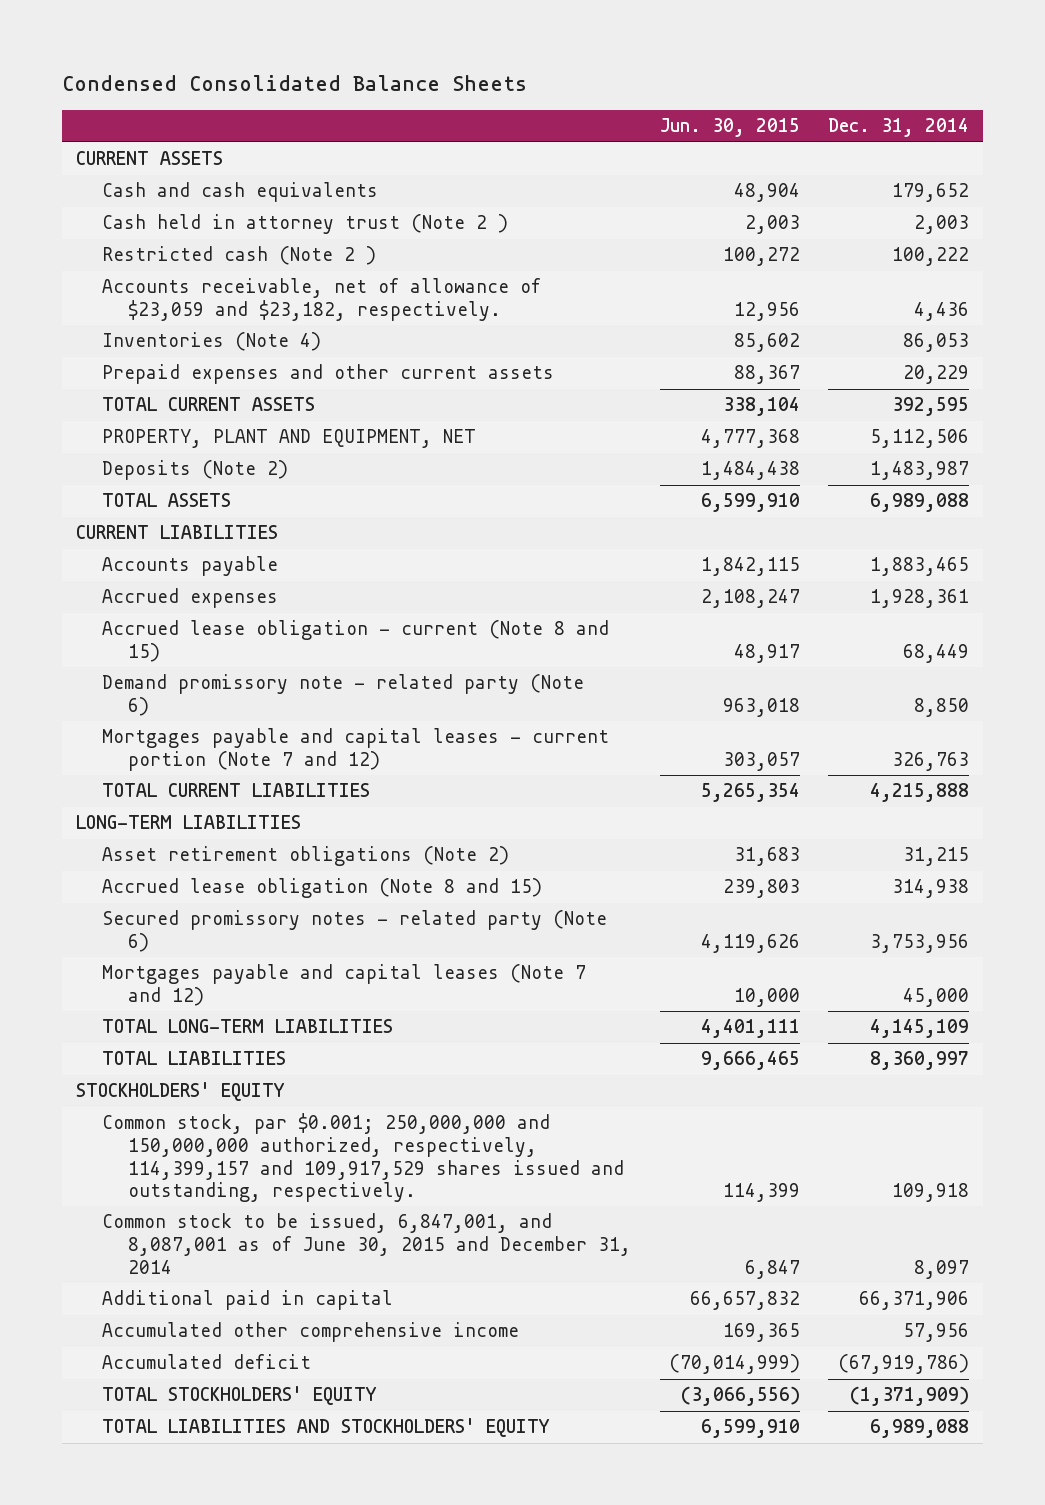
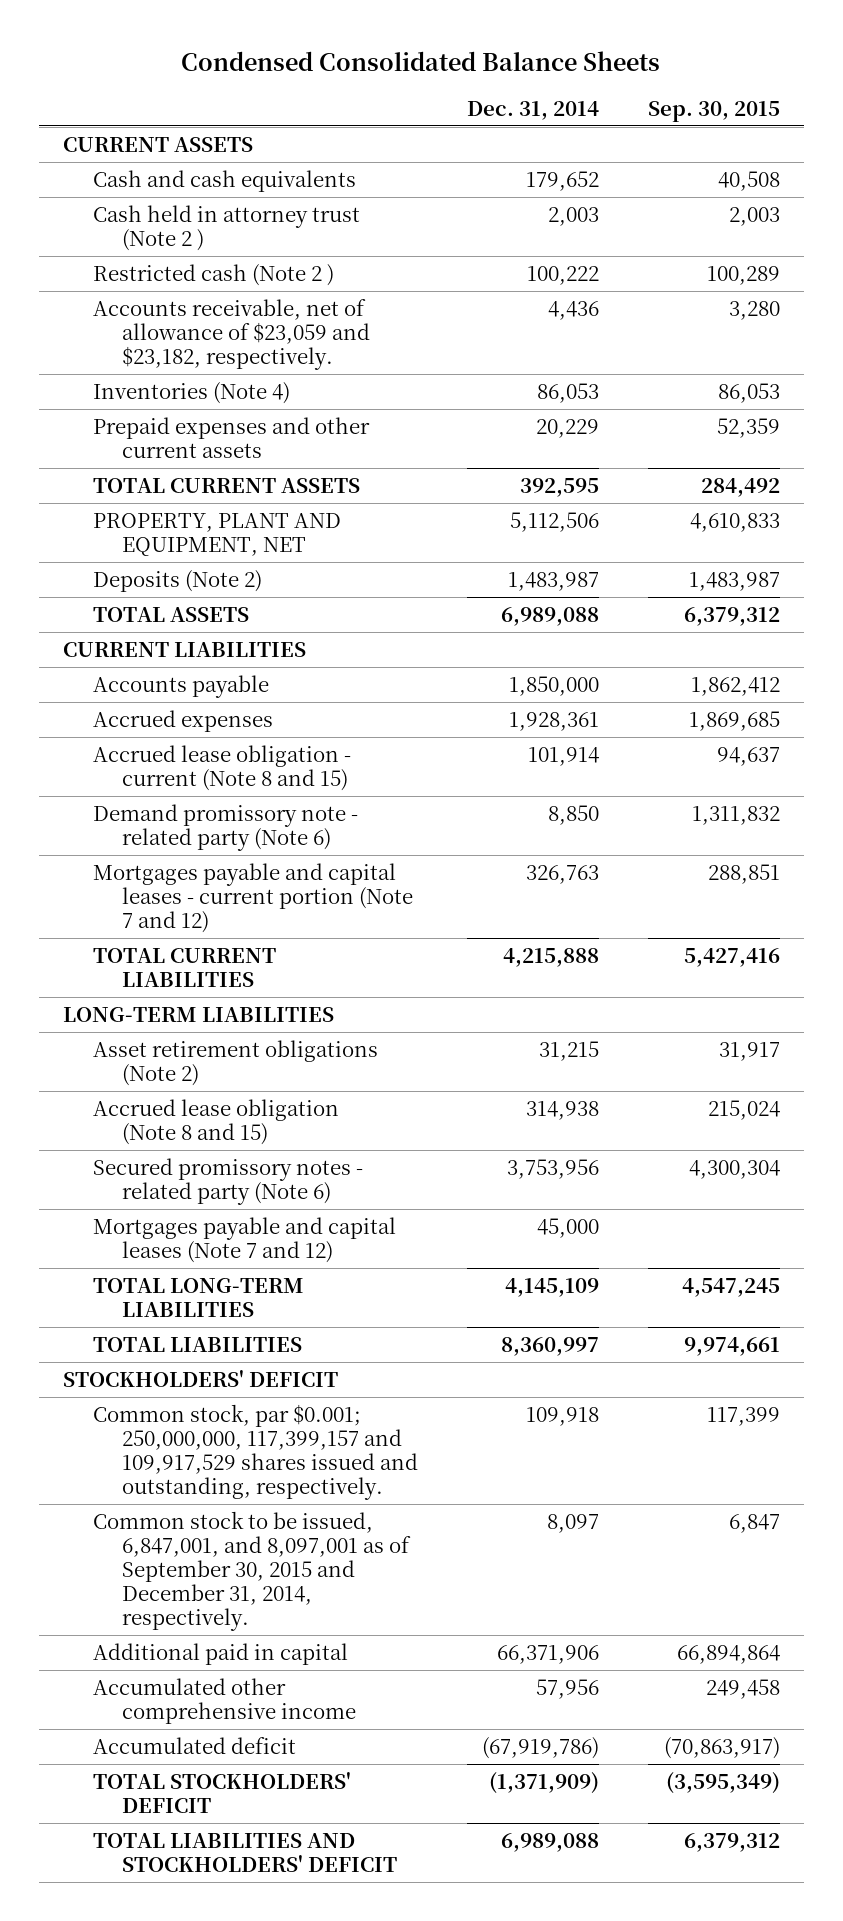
[659,118,800,138] Jun. 30, 2015 -> none
none -> [647,100,780,122] Sep. 30, 2015
[870,557,970,577] 1,883,465 -> [508,675,599,696] 1,850,000
[903,643,970,663] 68,449 -> [527,746,599,766] 101,914
[75,1082,285,1102] STOCKHOLDERS' EQUITY -> [63,1369,339,1387] STOCKHOLDERS' DEFICIT
[102,1113,625,1203] Common stock, par $0.001; 250,000,000 and 150,000,000 authorized, respectively, 114,399,157 and 109,917,529 shares issued and outstanding, respectively. -> [92,1403,419,1501] Common stock, par $0.001; 250,000,000, 117,399,157 and 109,917,529 shares issued and outstanding, respectively.
[102,1213,632,1274] Common stock to be issued, 6,847,001, and 8,087,001 as of June 30, 2015 and December 31, 2014 -> [92,1510,412,1632] Common stock to be issued, 6,847,001, and 8,097,001 as of September 30, 2015 and December 31, 2014, respectively.
[102,1386,378,1406] TOTAL STOCKHOLDERS' EQUITY -> [92,1771,351,1813] TOTAL STOCKHOLDERS' DEFICIT
[102,1418,551,1438] TOTAL LIABILITIES AND STOCKHOLDERS' EQUITY -> [92,1832,398,1872] TOTAL LIABILITIES AND STOCKHOLDERS' DEFICIT

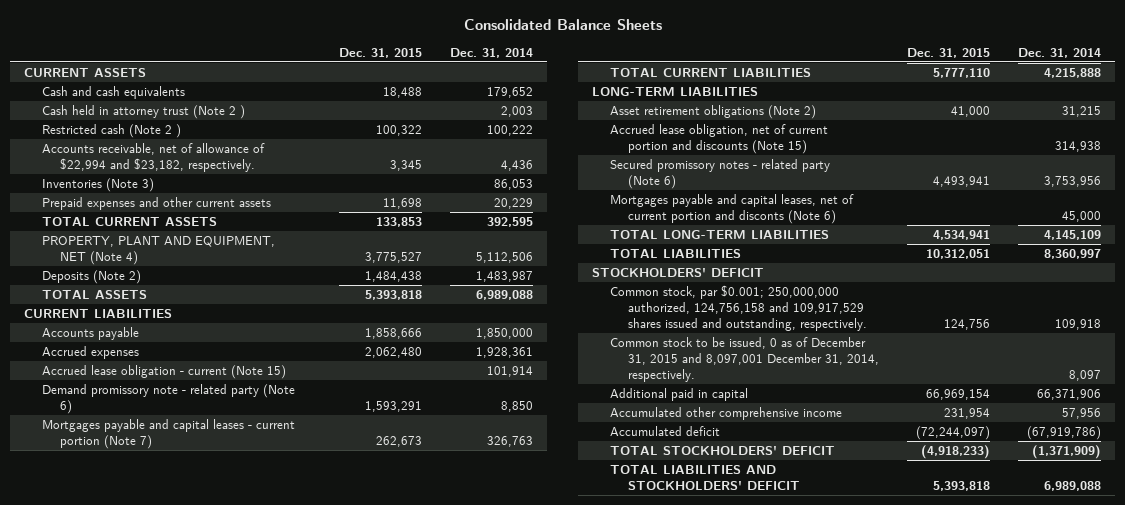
[181,50,661,71] Condensed Consolidated Balance Sheets -> [463,19,662,31] Consolidated Balance Sheets
[647,100,780,122] Sep. 30, 2015 -> none
none -> [338,47,422,58] Dec. 31, 2015
[92,298,371,370] Accounts receivable, net of allowance of $23,059 and $23,182, respectively. -> [42,142,266,172] Accounts receivable, net of allowance of $22,994 and $23,182, respectively.
[92,381,290,404] Inventories (Note 4) -> [42,177,155,192] Inventories (Note 3)
[92,512,341,556] PROPERTY, PLANT AND EQUIPMENT, NET -> [42,235,276,265] PROPERTY, PLANT AND EQUIPMENT, NET (Note 4)
[92,744,351,791] Accrued lease obligation - current (Note 8 and 15) -> [42,364,287,379] Accrued lease obligation - current (Note 15)
[92,862,414,933] Mortgages payable and capital leases - current portion (Note 7 and 12) -> [42,418,296,449] Mortgages payable and capital leases - current portion (Note 7)
[92,1098,339,1145] Accrued lease obligation (Note 8 and 15) -> [610,123,829,154] Accrued lease obligation, net of current portion and discounts (Note 15)
[92,1216,396,1263] Mortgages payable and capital leases (Note 7 and 12) -> none
none -> [610,193,855,224] Mortgages payable and capital leases, net of current portion and disconts (Note 6)
[92,1403,419,1501] Common stock, par $0.001; 250,000,000, 117,399,157 and 109,917,529 shares issued and outstanding, respectively. -> [610,284,867,331] Common stock, par $0.001; 250,000,000 authorized, 124,756,158 and 109,917,529 shares issued and outstanding, respectively.
[92,1510,412,1632] Common stock to be issued, 6,847,001, and 8,097,001 as of September 30, 2015 and December 31, 2014, respectively. -> [610,336,879,382] Common stock to be issued, 0 as of December 31, 2015 and 8,097,001 December 31, 2014, respectively.

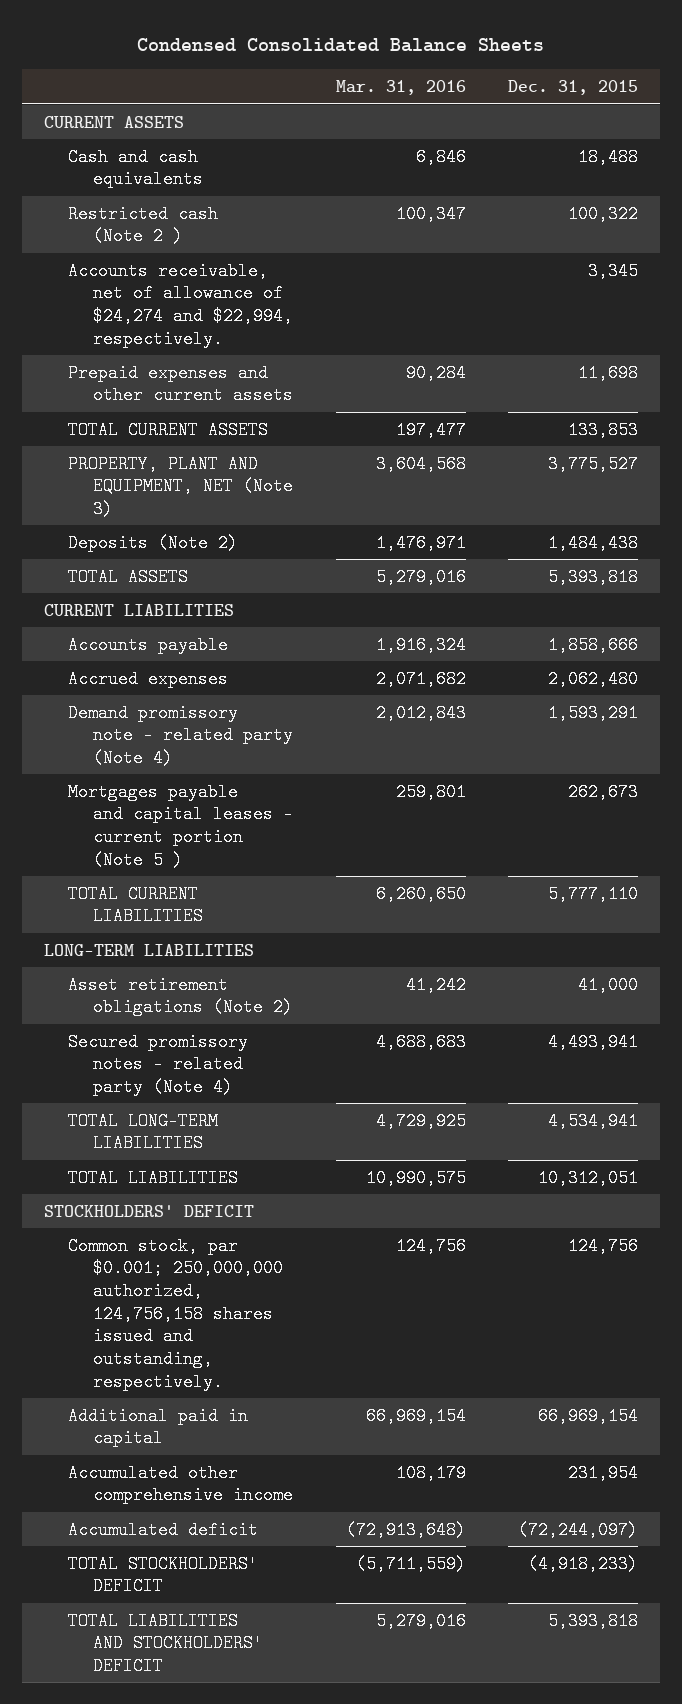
[463,19,662,31] Consolidated Balance Sheets -> [137,37,545,52] Condensed Consolidated Balance Sheets
[449,47,533,58] Dec. 31, 2014 -> none
none -> [335,80,466,96] Mar. 31, 2016
[42,104,246,119] Cash held in attorney trust (Note 2 ) -> none
[42,177,155,192] Inventories (Note 3) -> none
[42,142,266,172] Accounts receivable, net of allowance of $22,994 and $23,182, respectively. -> [68,261,293,348] Accounts receivable, net of allowance of $24,274 and $22,994, respectively.
[42,235,276,265] PROPERTY, PLANT AND EQUIPMENT, NET (Note 4) -> [68,454,293,519] PROPERTY, PLANT AND EQUIPMENT, NET (Note 3)
[42,364,287,379] Accrued lease obligation - current (Note 15) -> none
[42,383,296,414] Demand promissory note - related party (Note 6) -> [68,703,293,768] Demand promissory note - related party (Note 4)
[42,418,296,449] Mortgages payable and capital leases - current portion (Note 7) -> [68,782,293,869] Mortgages payable and capital leases - current portion (Note 5 )
[610,123,829,154] Accrued lease obligation, net of current portion and discounts (Note 15) -> none
[610,193,855,224] Mortgages payable and capital leases, net of current portion and disconts (Note 6) -> none
[610,158,831,189] Secured promissory notes - related party (Note 6) -> [68,1032,249,1097] Secured promissory notes - related party (Note 4)
[610,336,879,382] Common stock to be issued, 0 as of December 31, 2015 and 8,097,001 December 31, 2014, respectively. -> none
[610,284,867,331] Common stock, par $0.001; 250,000,000 authorized, 124,756,158 and 109,917,529 shares issued and outstanding, respectively. -> [68,1236,283,1391] Common stock, par $0.001; 250,000,000 authorized, 124,756,158 shares issued and outstanding, respectively.

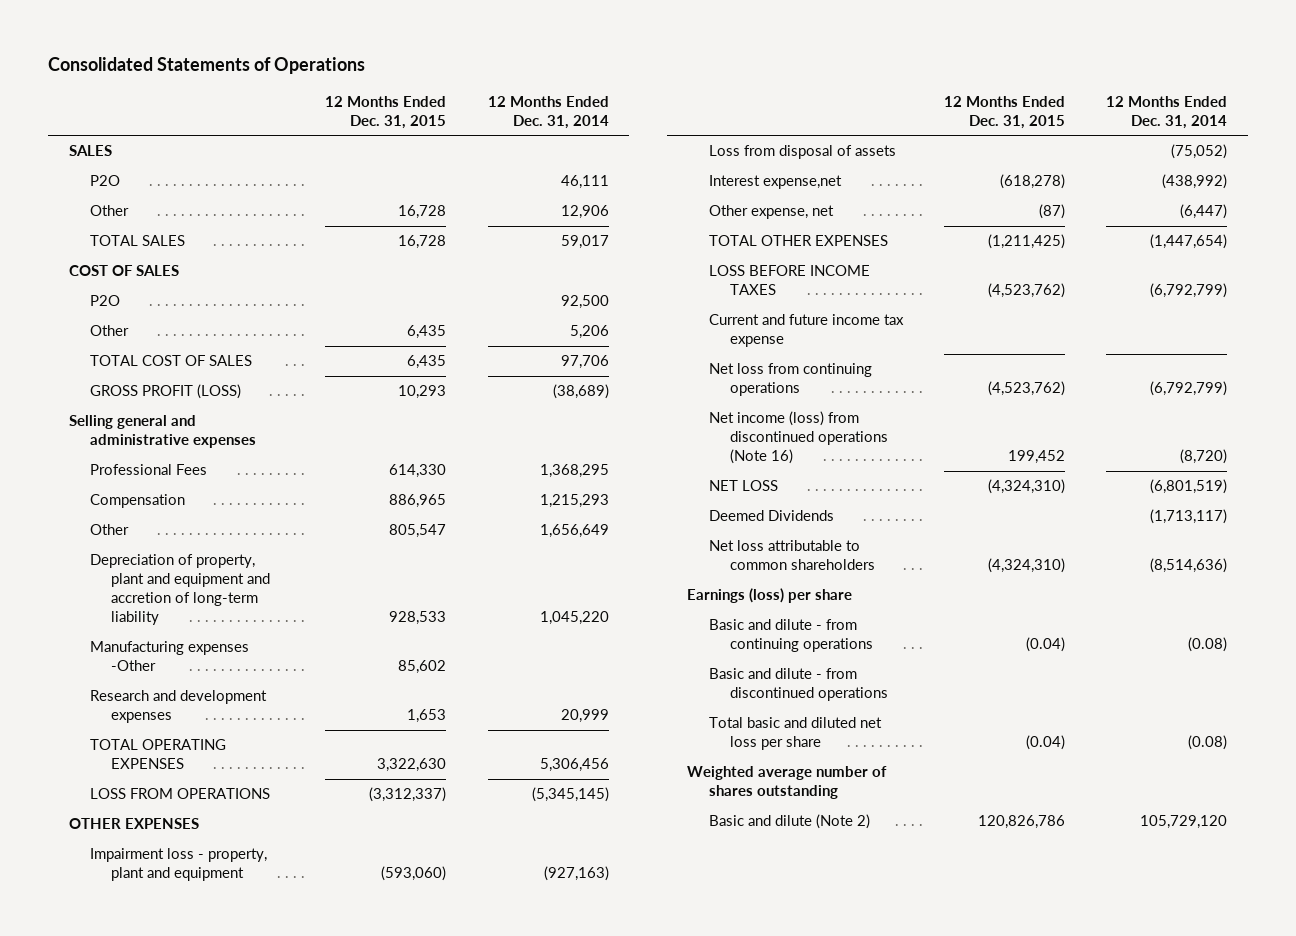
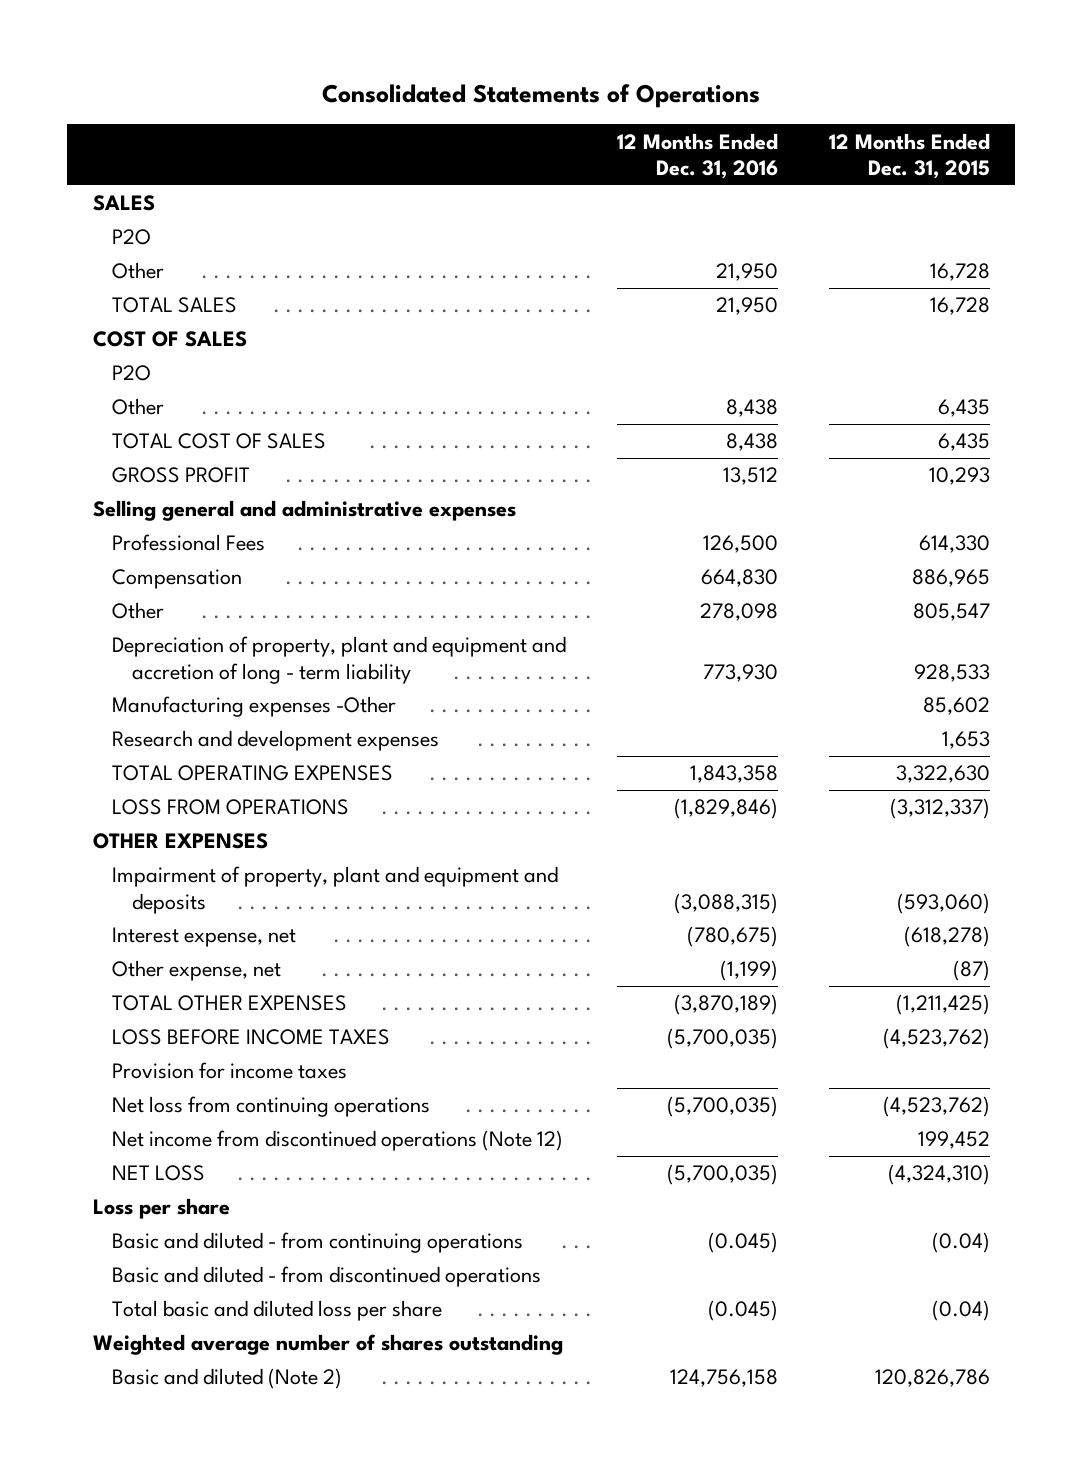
[487,95,609,129] 12 Months Ended Dec. 31, 2014 -> none
none -> [617,132,779,179] 12 Months Ended Dec. 31, 2016
[90,384,242,400] GROSS PROFIT (LOSS) -> [112,467,251,484] GROSS PROFIT
[90,554,271,626] Depreciation of property, plant and equipment and accretion of long-term liability -> [112,636,567,684] Depreciation of property, plant and equipment and accretion of long - term liability
[708,145,896,160] Loss from disposal of assets -> none
[90,848,268,882] Impairment loss - property, plant and equipment -> [112,866,559,914] Impairment of property, plant and equipment and deposits
[708,175,842,190] Interest expense,net -> [112,927,297,948] Interest expense, net
[708,314,904,348] Current and future income tax expense -> [112,1062,348,1080] Provision for income taxes
[708,411,889,465] Net income (loss) from discontinued operations (Note 16) -> [112,1130,564,1152] Net income from discontinued operations (Note 12)
[708,510,834,522] Deemed Dividends -> none
[708,540,876,571] Net loss attributable to common shareholders -> none
[687,588,853,604] Earnings (loss) per share -> [92,1198,230,1220] Loss per share
[708,619,874,653] Basic and dilute - from continuing operations -> [112,1232,524,1254] Basic and diluted - from continuing operations
[708,668,889,702] Basic and dilute - from discontinued operations -> [112,1266,542,1288] Basic and diluted - from discontinued operations
[708,717,882,751] Total basic and diluted net loss per share -> [112,1300,443,1322] Total basic and diluted loss per share
[708,814,870,830] Basic and dilute (Note 2) -> [112,1368,343,1390] Basic and diluted (Note 2)

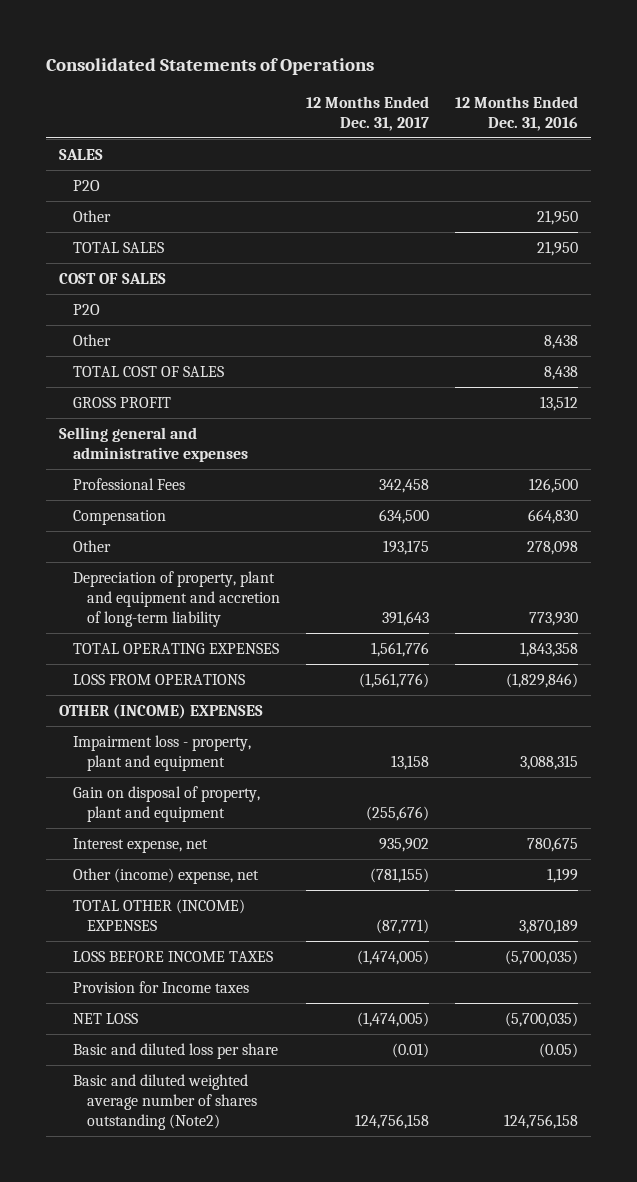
[829,132,991,179] 12 Months Ended Dec. 31, 2015 -> none
none -> [306,95,430,131] 12 Months Ended Dec. 31, 2017
[112,696,397,718] Manufacturing expenses -Other -> none
[112,730,440,752] Research and development expenses -> none
[112,636,567,684] Depreciation of property, plant and equipment and accretion of long - term liability -> [73,570,281,628] Depreciation of property, plant and equipment and accretion of long-term liability
[92,833,268,850] OTHER EXPENSES -> [58,703,263,719] OTHER (INCOME) EXPENSES
[112,866,559,914] Impairment of property, plant and equipment and deposits -> [73,734,252,772] Impairment loss - property, plant and equipment
[674,892,779,914] (3,088,315) -> [520,755,579,771] 3,088,315
none -> [73,785,261,823] Gain on disposal of property, plant and equipment
[687,926,779,948] (780,675) -> [527,836,579,852] 780,675
[112,960,282,982] Other expense, net -> [73,867,260,884] Other (income) expense, net
[720,960,779,982] (1,199) -> [547,867,579,883] 1,199
[112,995,348,1012] TOTAL OTHER EXPENSES -> [73,898,246,932] TOTAL OTHER (INCOME) EXPENSES
[674,994,779,1016] (3,870,189) -> [519,919,579,935] 3,870,189
[112,1096,431,1118] Net loss from continuing operations -> none
[112,1130,564,1152] Net income from discontinued operations (Note 12) -> none
[112,1062,348,1080] Provision for income taxes -> [73,980,250,993] Provision for Income taxes
[92,1198,230,1220] Loss per share -> none
[112,1232,524,1254] Basic and diluted - from continuing operations -> none
[112,1266,542,1288] Basic and diluted - from discontinued operations -> none
[92,1334,563,1356] Weighted average number of shares outstanding -> none
[112,1300,443,1322] Total basic and diluted loss per share -> [73,1042,279,1059] Basic and diluted loss per share
[708,1300,779,1322] (0.045) -> [539,1042,579,1058] (0.05)
[112,1368,343,1390] Basic and diluted (Note 2) -> [73,1073,258,1131] Basic and diluted weighted average number of shares outstanding (Note2)

